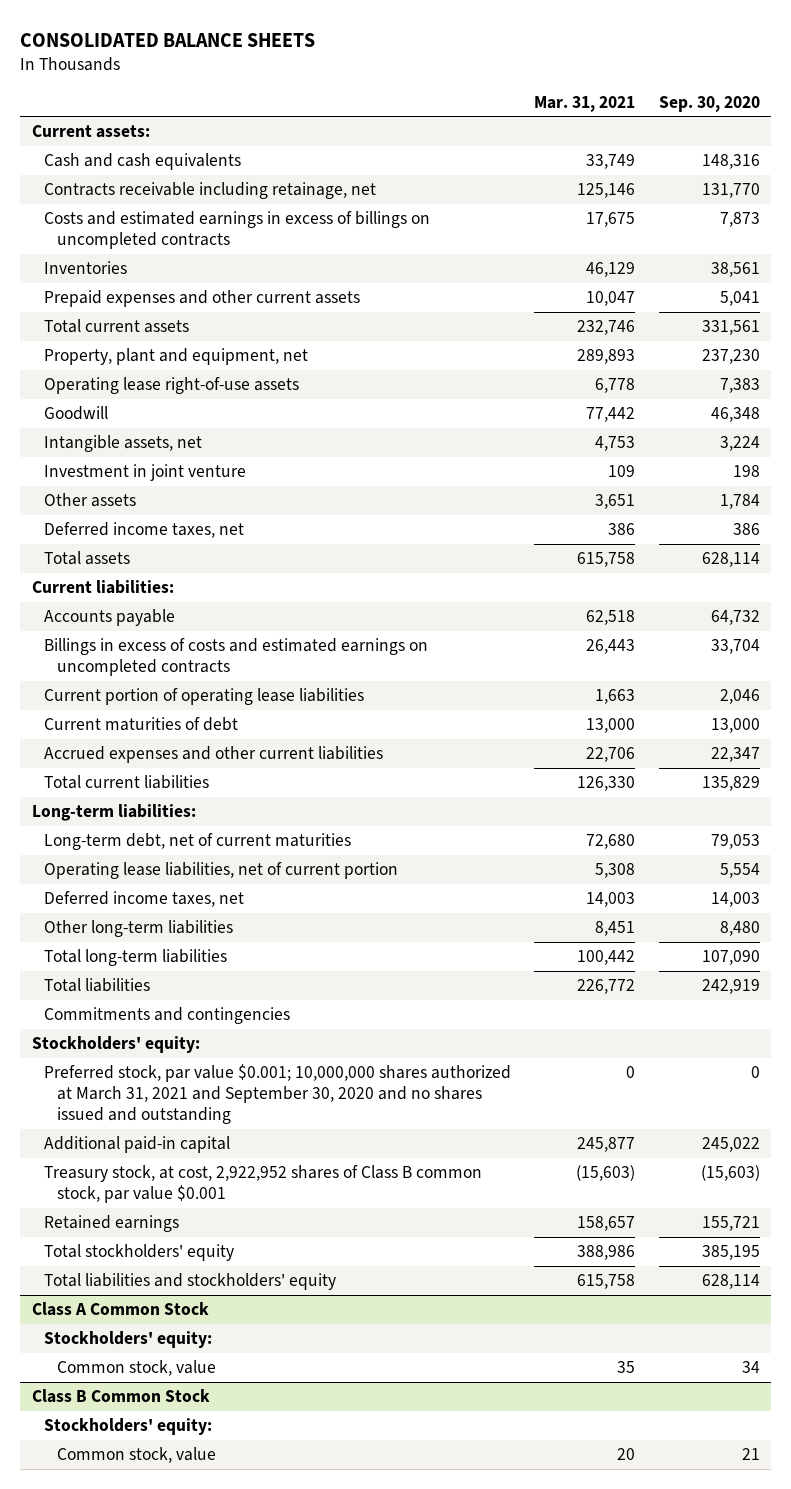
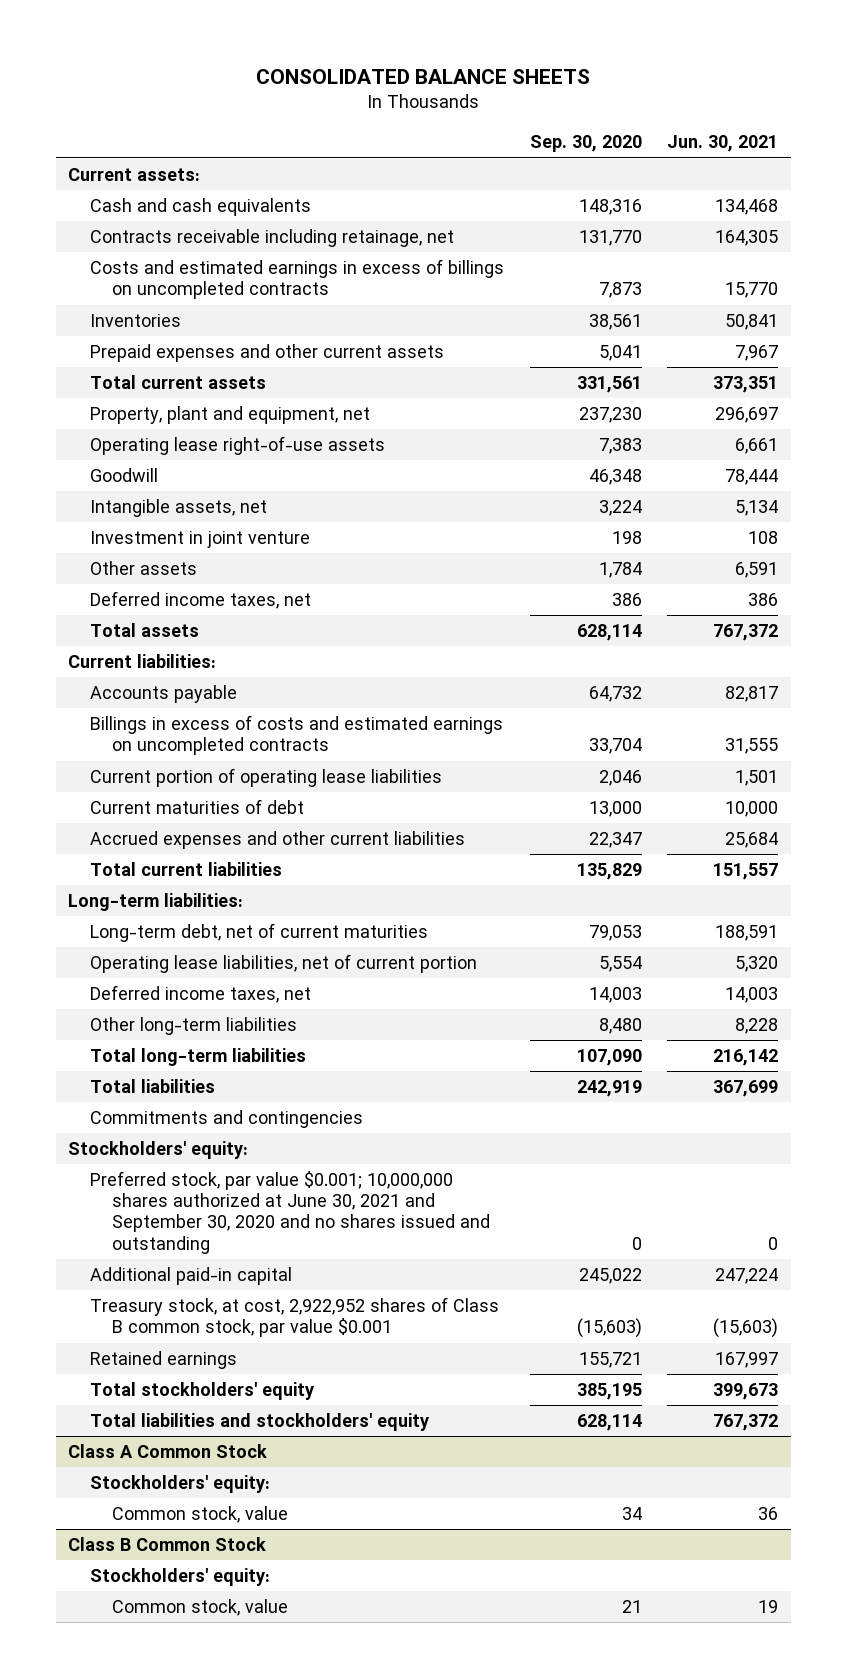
[534,95,636,112] Mar. 31, 2021 -> none
none -> [667,135,779,153] Jun. 30, 2021
[44,1064,512,1125] Preferred stock, par value $0.001; 10,000,000 shares authorized at March 31, 2021 and September 30, 2020 and no shares issued and outstanding -> [90,1171,491,1254] Preferred stock, par value $0.001; 10,000,000 shares authorized at June 30, 2021 and September 30, 2020 and no shares issued and outstanding

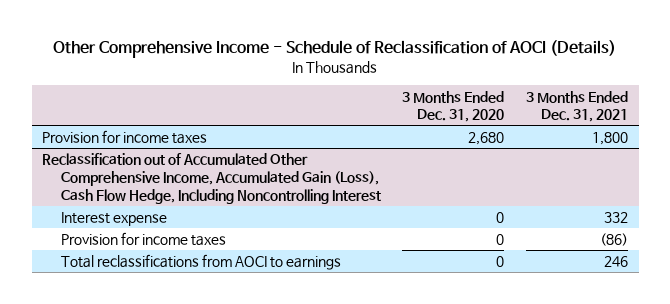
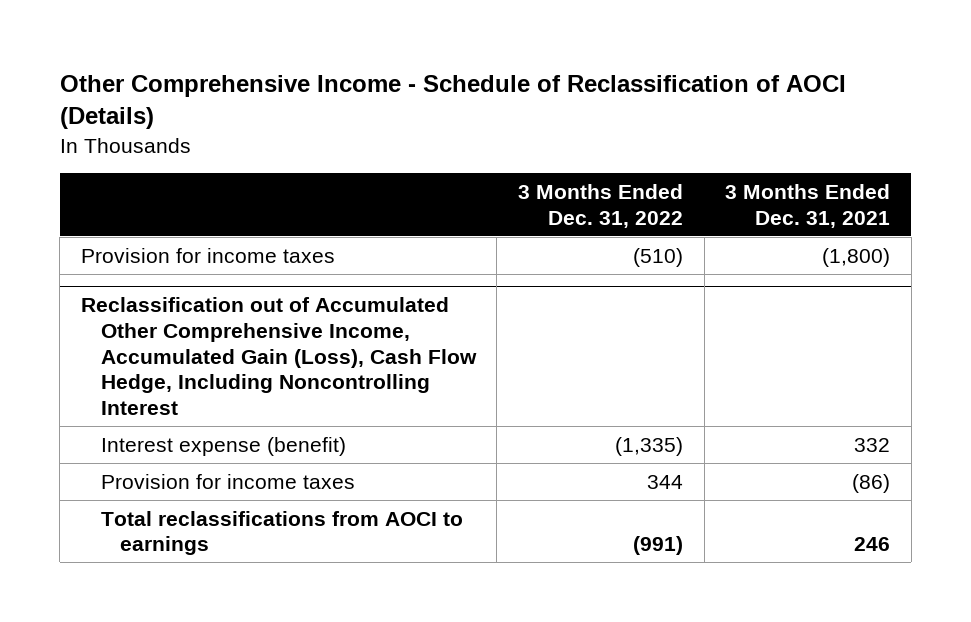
[402,90,505,123] 3 Months Ended Dec. 31, 2020 -> none
none -> [517,184,683,228] 3 Months Ended Dec. 31, 2022
[591,132,628,146] 1,800 -> [822,247,891,267] (1,800)
[60,212,167,227] Interest expense -> [100,436,346,456] Interest expense (benefit)

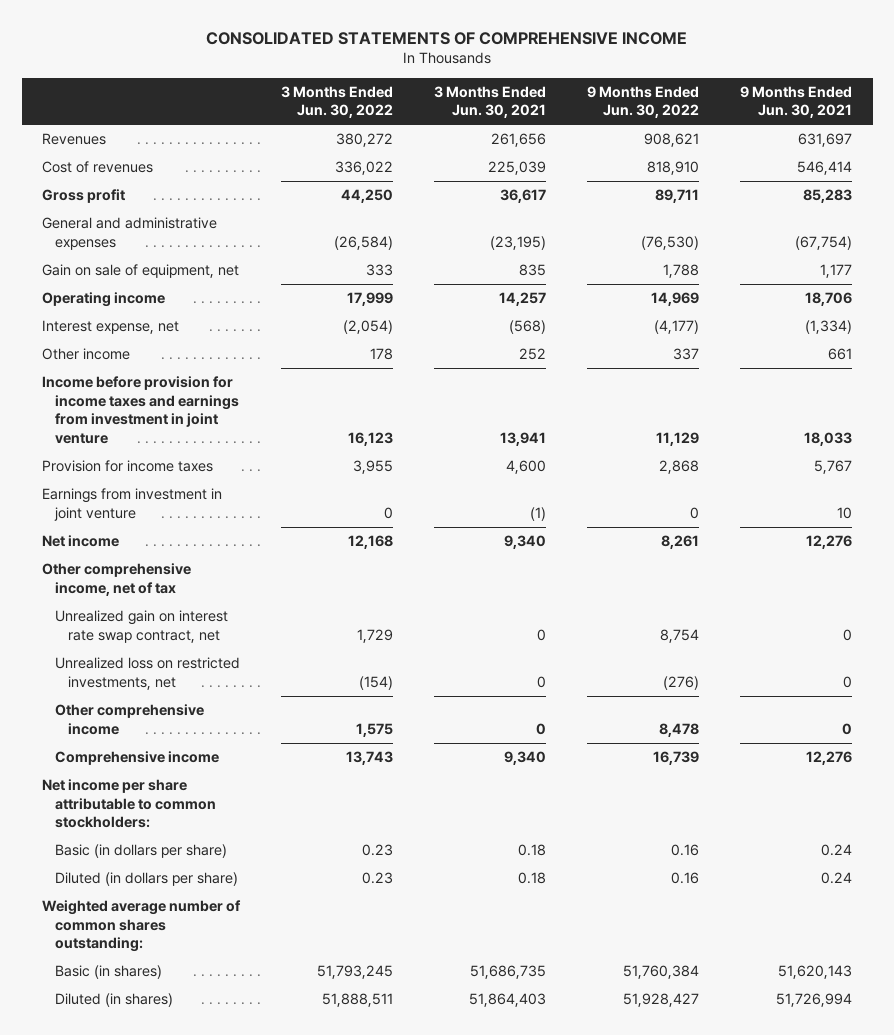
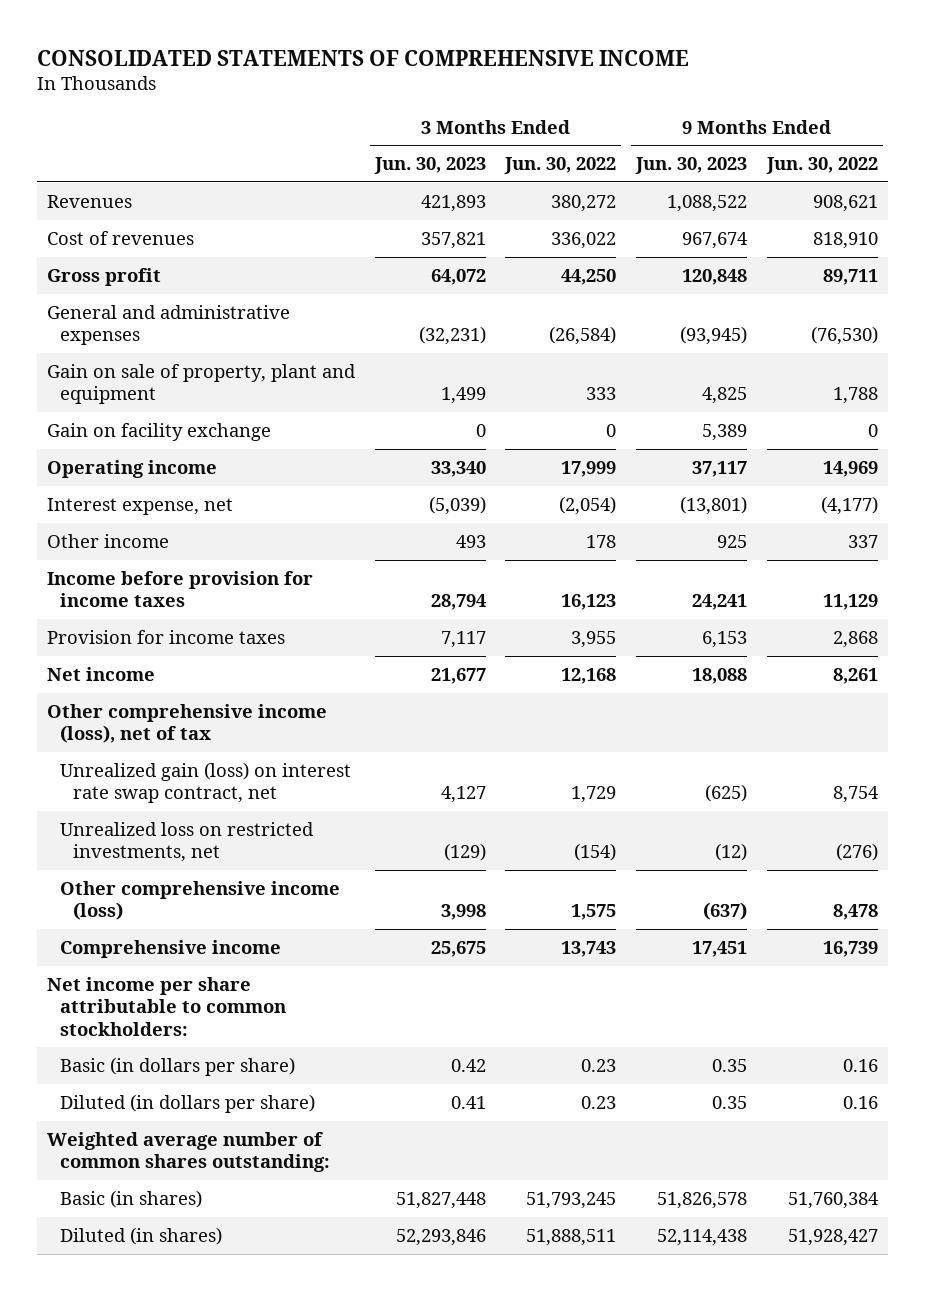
[434,85,547,119] 3 Months Ended Jun. 30, 2021 -> none
[740,85,853,119] 9 Months Ended Jun. 30, 2021 -> none
none -> [373,157,486,175] Jun. 30, 2023
none -> [635,157,748,175] Jun. 30, 2023
[42,264,240,279] Gain on sale of equipment, net -> [47,363,357,405] Gain on sale of property, plant and equipment
none -> [47,422,272,441] Gain on facility exchange
[42,376,240,444] Income before provision for income taxes and earnings from investment in joint venture -> [47,570,314,608] Income before provision for income taxes
[42,488,223,521] Earnings from investment in joint venture -> none
[42,563,192,596] Other comprehensive income, net of tax -> [47,703,328,744] Other comprehensive income (loss), net of tax
[55,610,229,643] Unrealized gain on interest rate swap contract, net -> [60,761,352,804] Unrealized gain (loss) on interest rate swap contract, net
[55,704,205,735] Other comprehensive income -> [60,880,341,921] Other comprehensive income (loss)

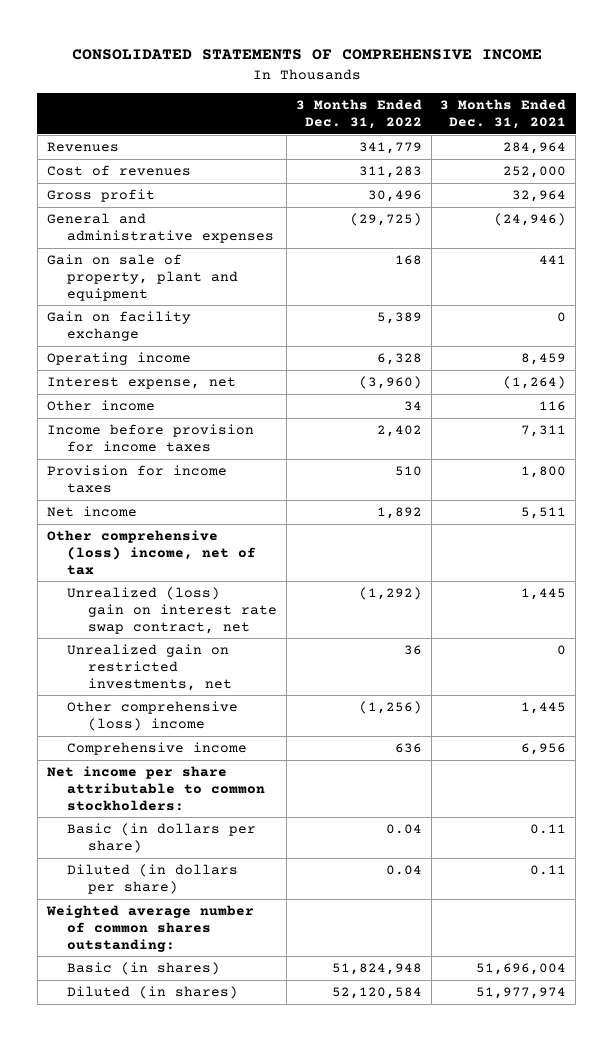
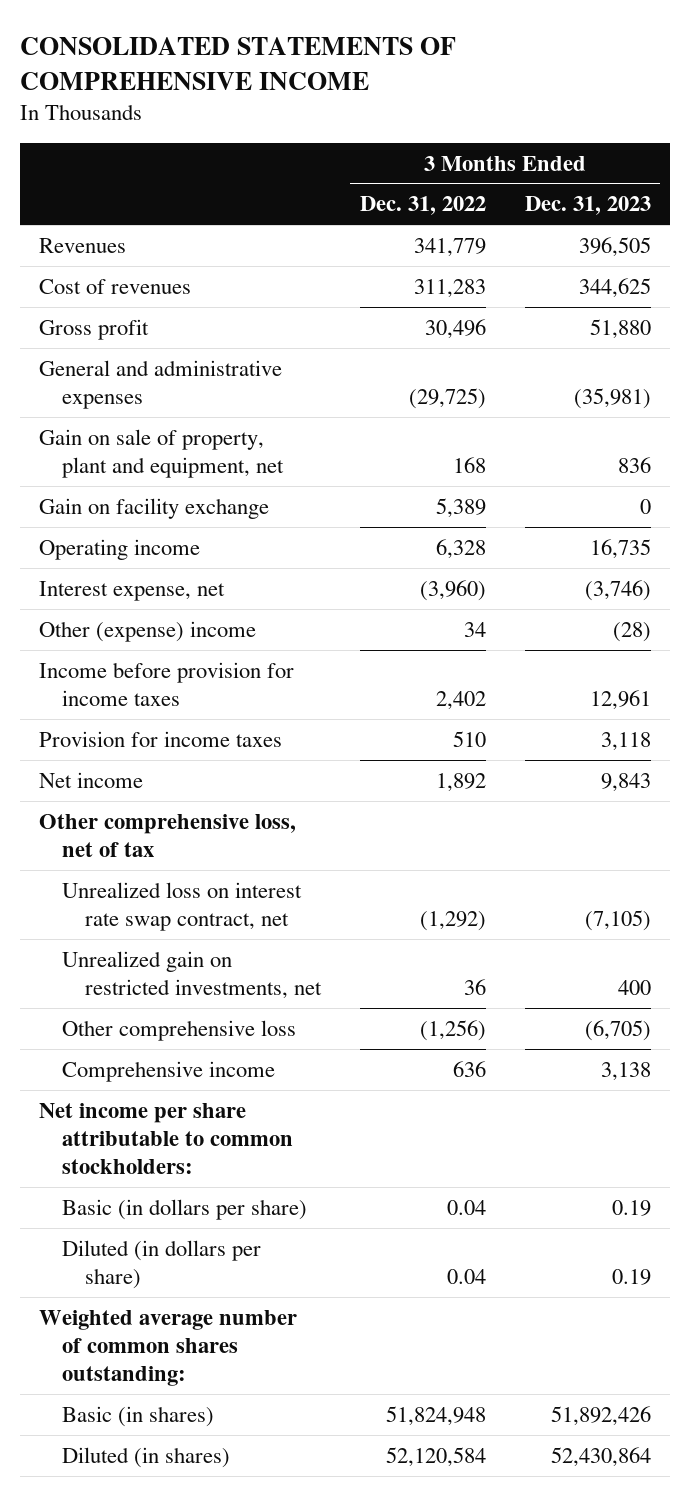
[440,99,567,129] 3 Months Ended Dec. 31, 2021 -> none
none -> [524,196,651,216] Dec. 31, 2023
[46,254,239,301] Gain on sale of property, plant and equipment -> [39,428,285,479] Gain on sale of property, plant and equipment, net
[46,400,155,412] Other income -> [39,620,257,642] Other (expense) income
[46,530,257,575] Other comprehensive (loss) income, net of tax -> [39,813,297,858] Other comprehensive loss, net of tax
[67,587,278,634] Unrealized (loss) gain on interest rate swap contract, net -> [62,881,303,932] Unrealized loss on interest rate swap contract, net
[67,701,239,731] Other comprehensive (loss) income -> [62,1019,297,1041] Other comprehensive loss

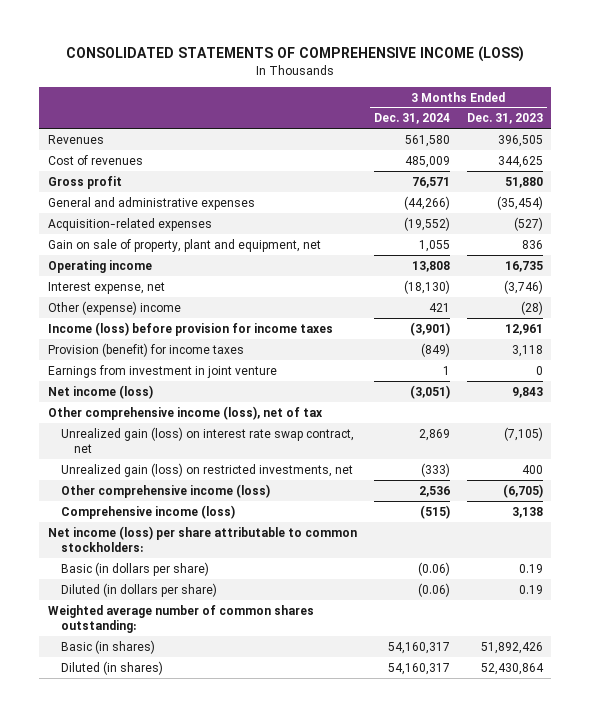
[20,36,457,90] CONSOLIDATED STATEMENTS OF COMPREHENSIVE INCOME -> [66,46,525,63] CONSOLIDATED STATEMENTS OF COMPREHENSIVE INCOME (LOSS)
[359,196,486,216] Dec. 31, 2022 -> none
none -> [373,113,450,125] Dec. 31, 2024
[573,388,651,410] (35,981) -> [496,195,543,210] (35,454)
none -> [47,217,212,231] Acquisition-related expenses
[39,497,270,519] Gain on facility exchange -> none
[39,661,295,707] Income before provision for income taxes -> [47,321,333,336] Income (loss) before provision for income taxes
[39,730,283,747] Provision for income taxes -> [47,342,244,357] Provision (benefit) for income taxes
none -> [47,364,277,378] Earnings from investment in joint venture
[39,771,144,788] Net income -> [47,384,153,399] Net income (loss)
[39,813,297,858] Other comprehensive loss, net of tax -> [47,405,323,420] Other comprehensive income (loss), net of tax
[62,881,303,932] Unrealized loss on interest rate swap contract, net -> [61,426,355,454] Unrealized gain (loss) on interest rate swap contract, net
[62,950,322,1000] Unrealized gain on restricted investments, net -> [61,462,354,477] Unrealized gain (loss) on restricted investments, net
[62,1019,297,1041] Other comprehensive loss -> [61,483,271,498] Other comprehensive income (loss)
[62,1060,276,1082] Comprehensive income -> [61,504,236,519] Comprehensive income (loss)
[39,1102,294,1175] Net income per share attributable to common stockholders: -> [47,525,357,553] Net income (loss) per share attributable to common stockholders:

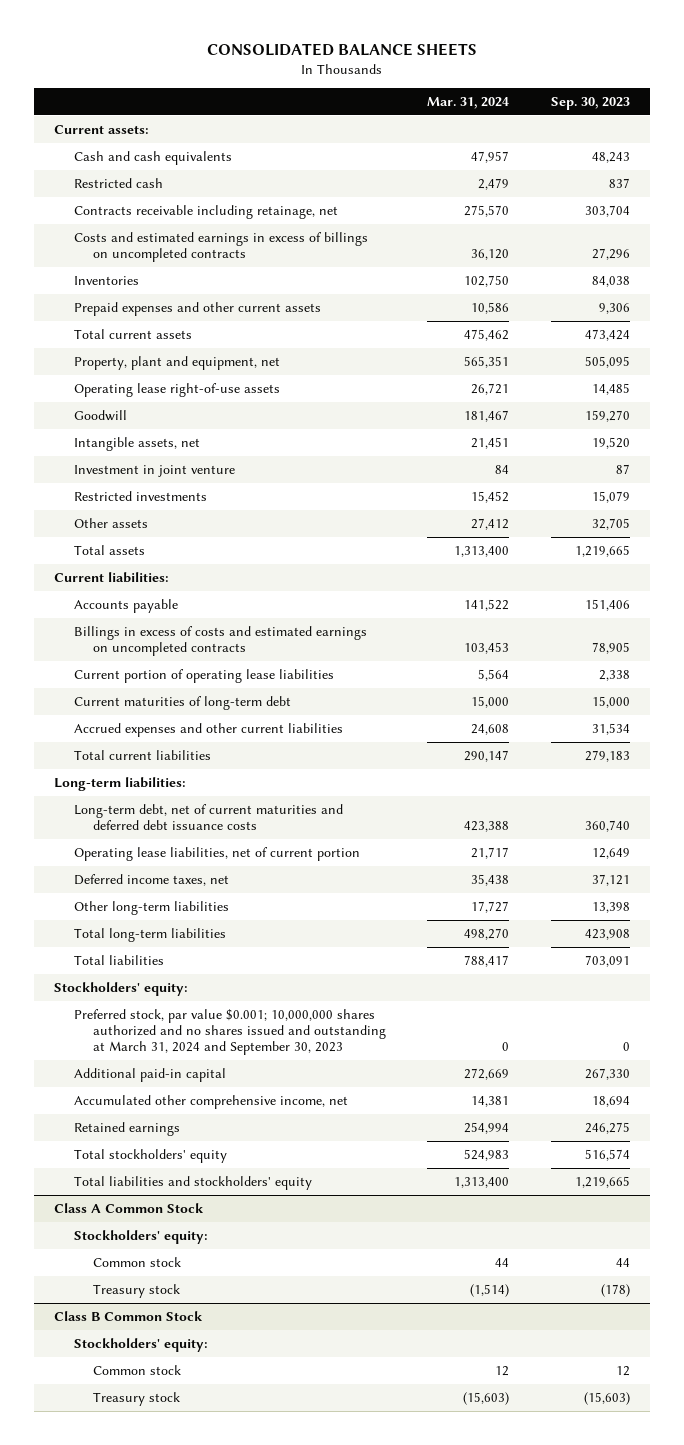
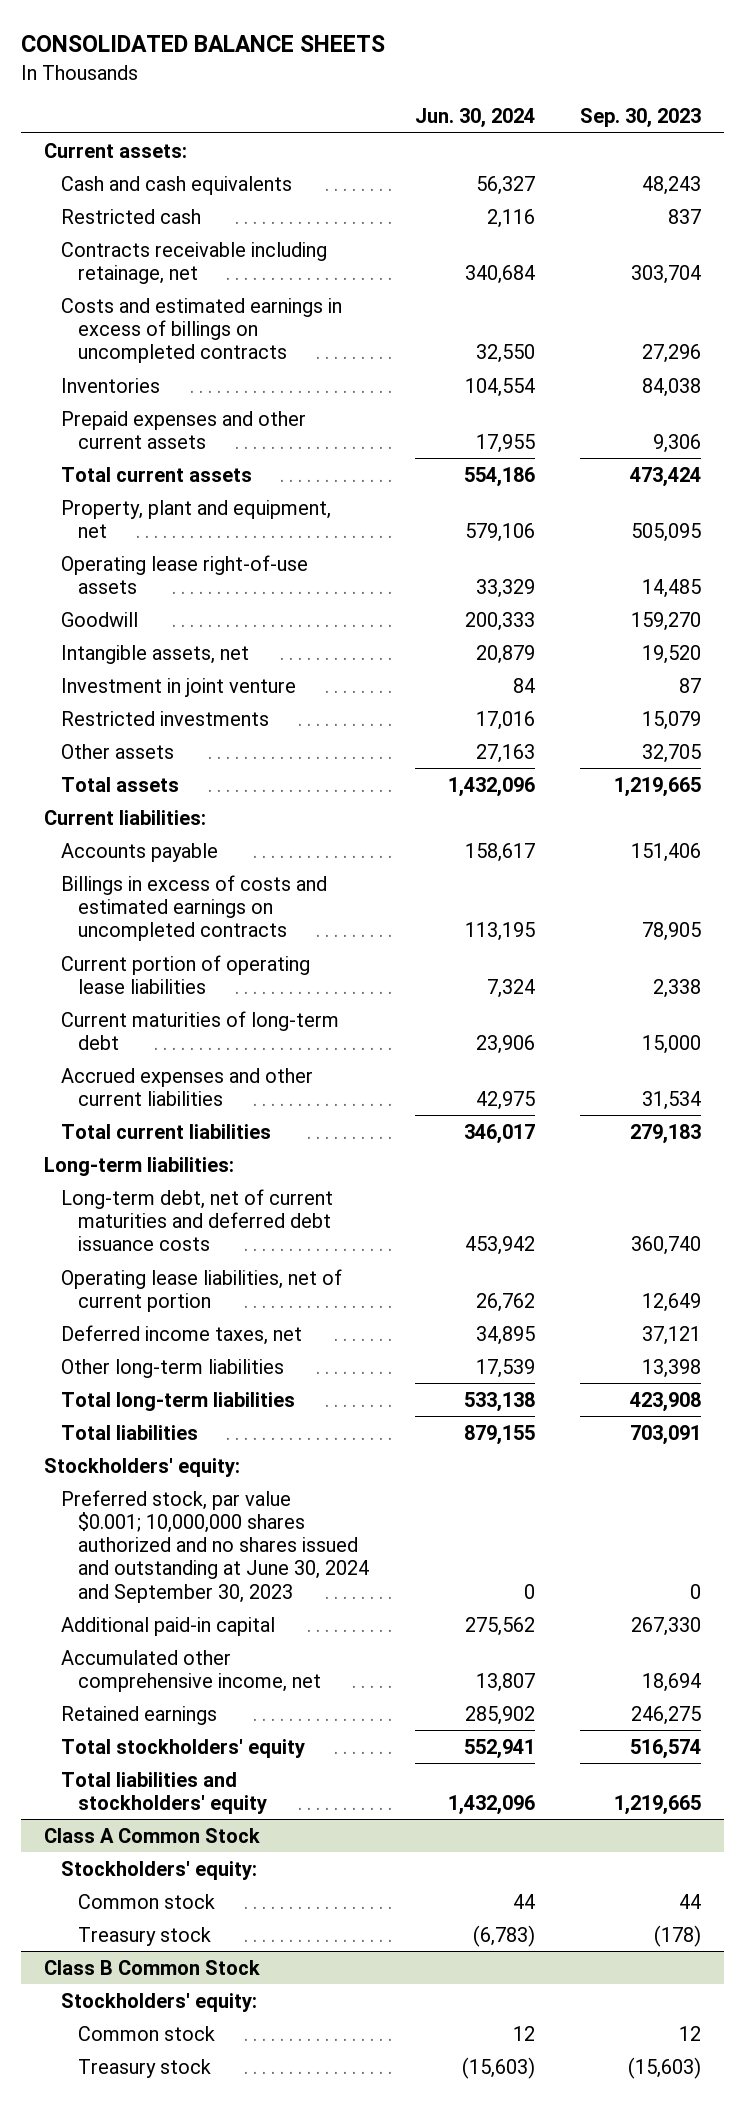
[427,96,510,109] Mar. 31, 2024 -> none
none -> [414,108,535,129] Jun. 30, 2024
[73,1009,386,1056] Preferred stock, par value $0.001; 10,000,000 shares authorized and no shares issued and outstanding at March 31, 2024 and September 30, 2023 -> [61,1489,370,1603] Preferred stock, par value $0.001; 10,000,000 shares authorized and no shares issued and outstanding at June 30, 2024 and September 30, 2023

